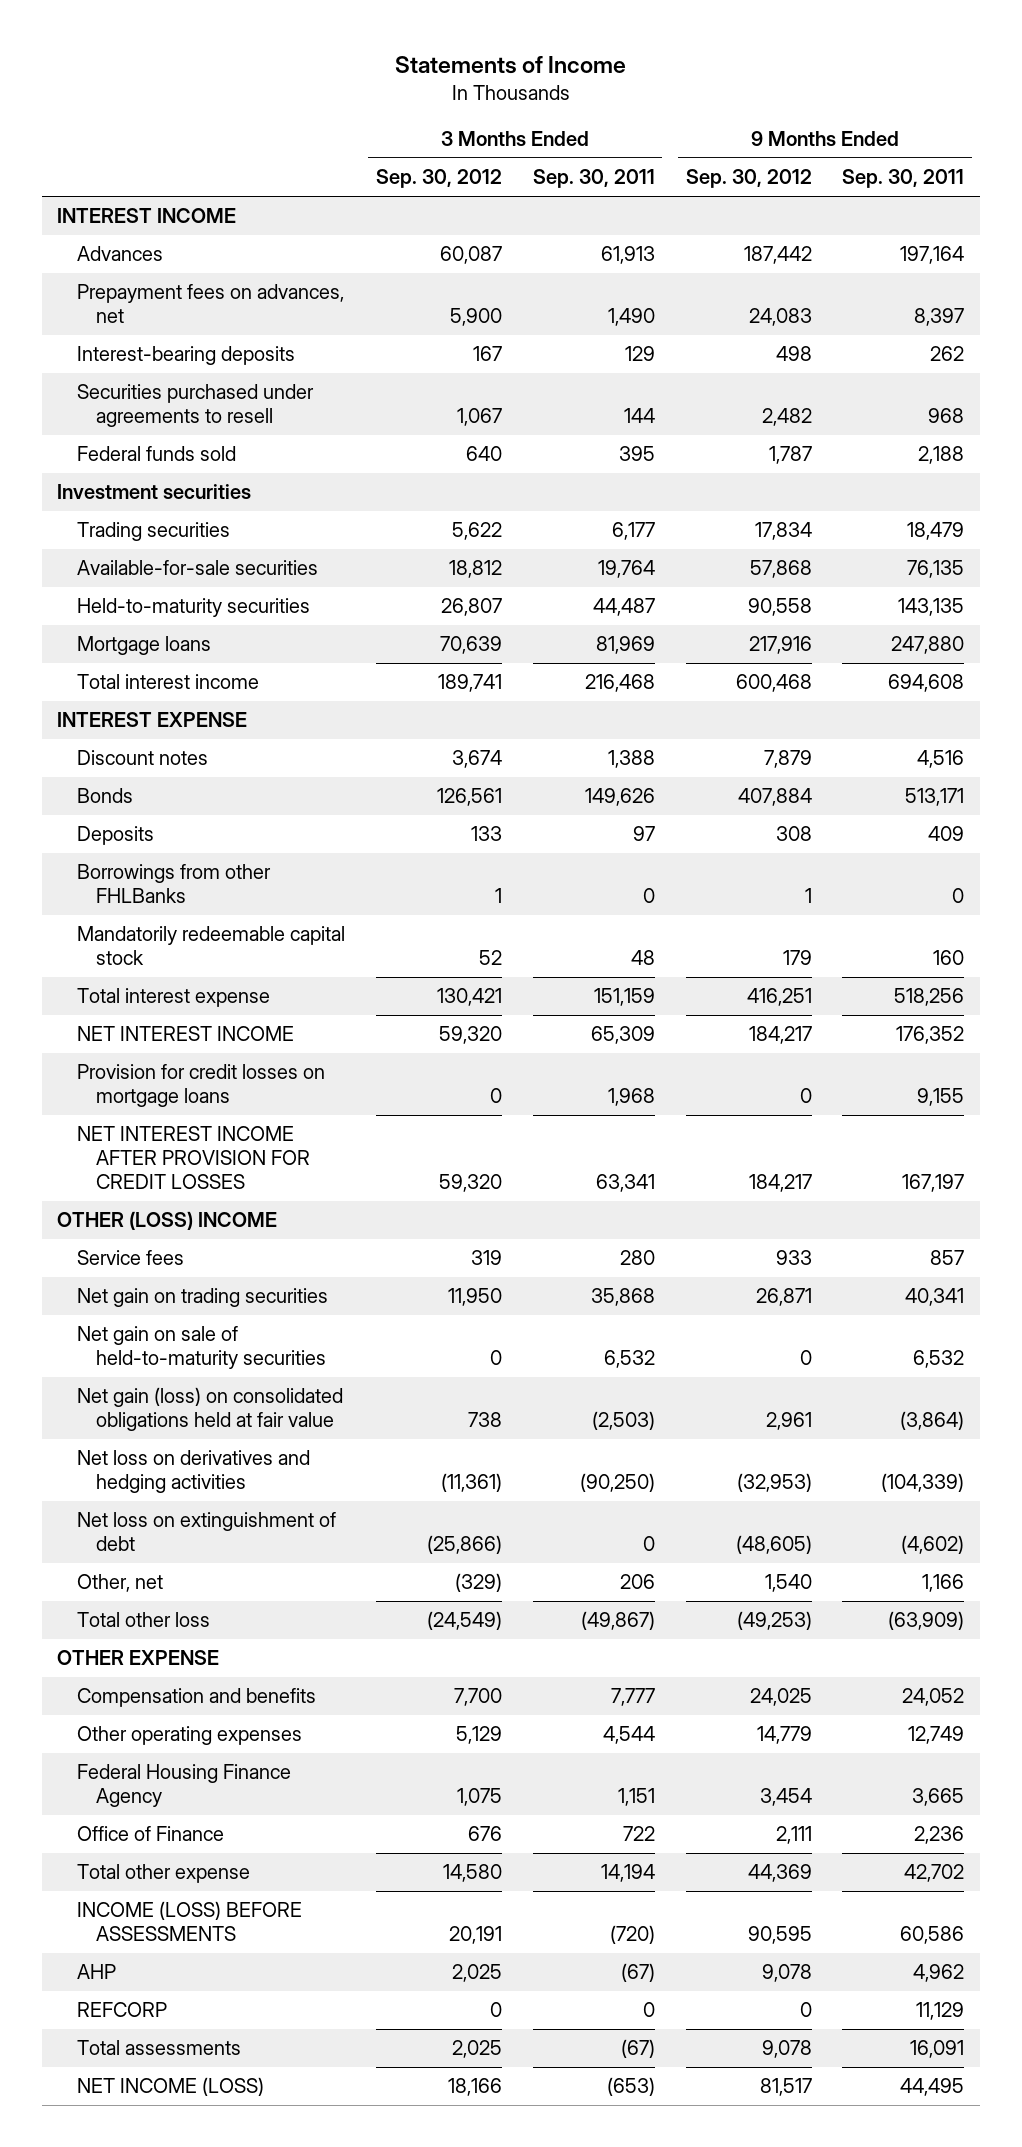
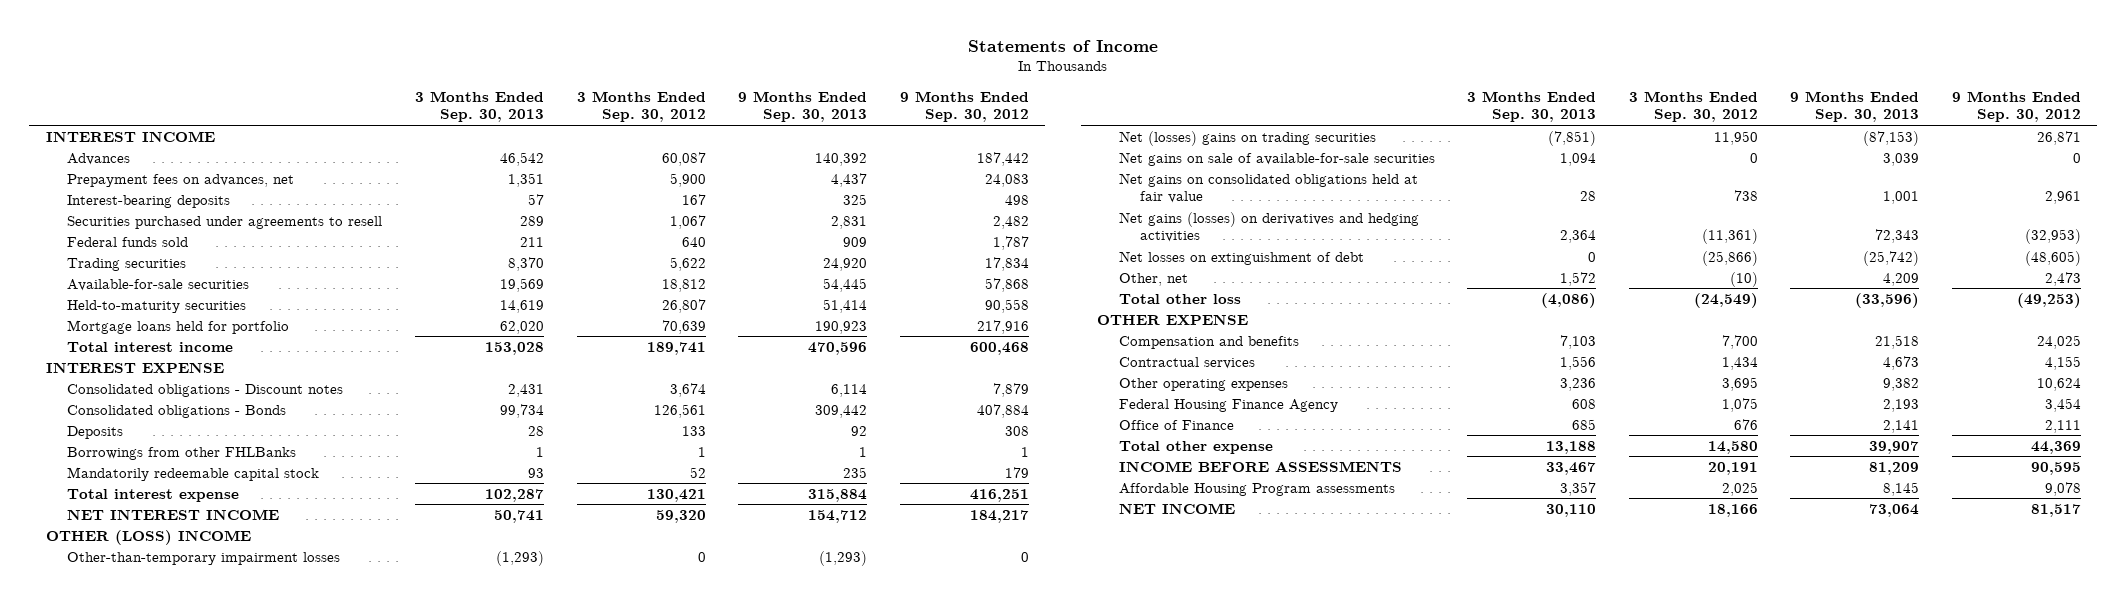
[532,169,655,189] Sep. 30, 2011 -> none
[842,169,965,189] Sep. 30, 2011 -> none
none -> [415,90,545,123] 3 Months Ended Sep. 30, 2013
none -> [738,90,868,123] 9 Months Ended Sep. 30, 2013
[57,484,252,500] Investment securities -> none
[76,636,211,656] Mortgage loans -> [66,319,289,334] Mortgage loans held for portfolio
[76,750,208,766] Discount notes -> [66,383,343,397] Consolidated obligations - Discount notes
[76,788,133,804] Bonds -> [66,404,286,418] Consolidated obligations - Bonds
[76,1064,325,1108] Provision for credit losses on mortgage loans -> none
[76,1126,311,1189] NET INTEREST INCOME AFTER PROVISION FOR CREDIT LOSSES -> none
[76,1250,184,1266] Service fees -> none
none -> [66,551,340,565] Other-than-temporary impairment losses
[76,1288,328,1308] Net gain on trading securities -> [1118,130,1376,146] Net (losses) gains on trading securities
[76,1326,327,1370] Net gain on sale of held-to-maturity securities -> [1118,151,1435,166] Net gains on sale of available-for-sale securities
[76,1387,343,1432] Net gain (loss) on consolidated obligations held at fair value -> [1118,172,1418,204] Net gains on consolidated obligations held at fair value
[76,1450,310,1494] Net loss on derivatives and hedging activities -> [1118,211,1419,243] Net gains (losses) on derivatives and hedging activities
[76,1512,336,1552] Net loss on extinguishment of debt -> [1118,250,1364,265] Net losses on extinguishment of debt
[454,1573,502,1593] (329) -> [1729,271,1758,287] (10)
[764,1574,812,1593] 1,540 -> [2044,271,2081,286] 2,473
none -> [1118,356,1255,369] Contractual services
[455,1726,502,1745] 5,129 -> [1721,376,1758,391] 3,695
[756,1726,812,1745] 14,779 -> [2036,377,2081,391] 10,624
[76,2002,167,2018] REFCORP -> none
[76,2040,241,2056] Total assessments -> none
[76,1901,302,1942] INCOME (LOSS) BEFORE ASSESSMENTS -> [1118,460,1402,472] INCOME BEFORE ASSESSMENTS
[76,1964,116,1980] AHP -> [1118,482,1395,496] Affordable Housing Program assessments
[76,2077,264,2097] NET INCOME (LOSS) -> [1118,502,1235,514] NET INCOME

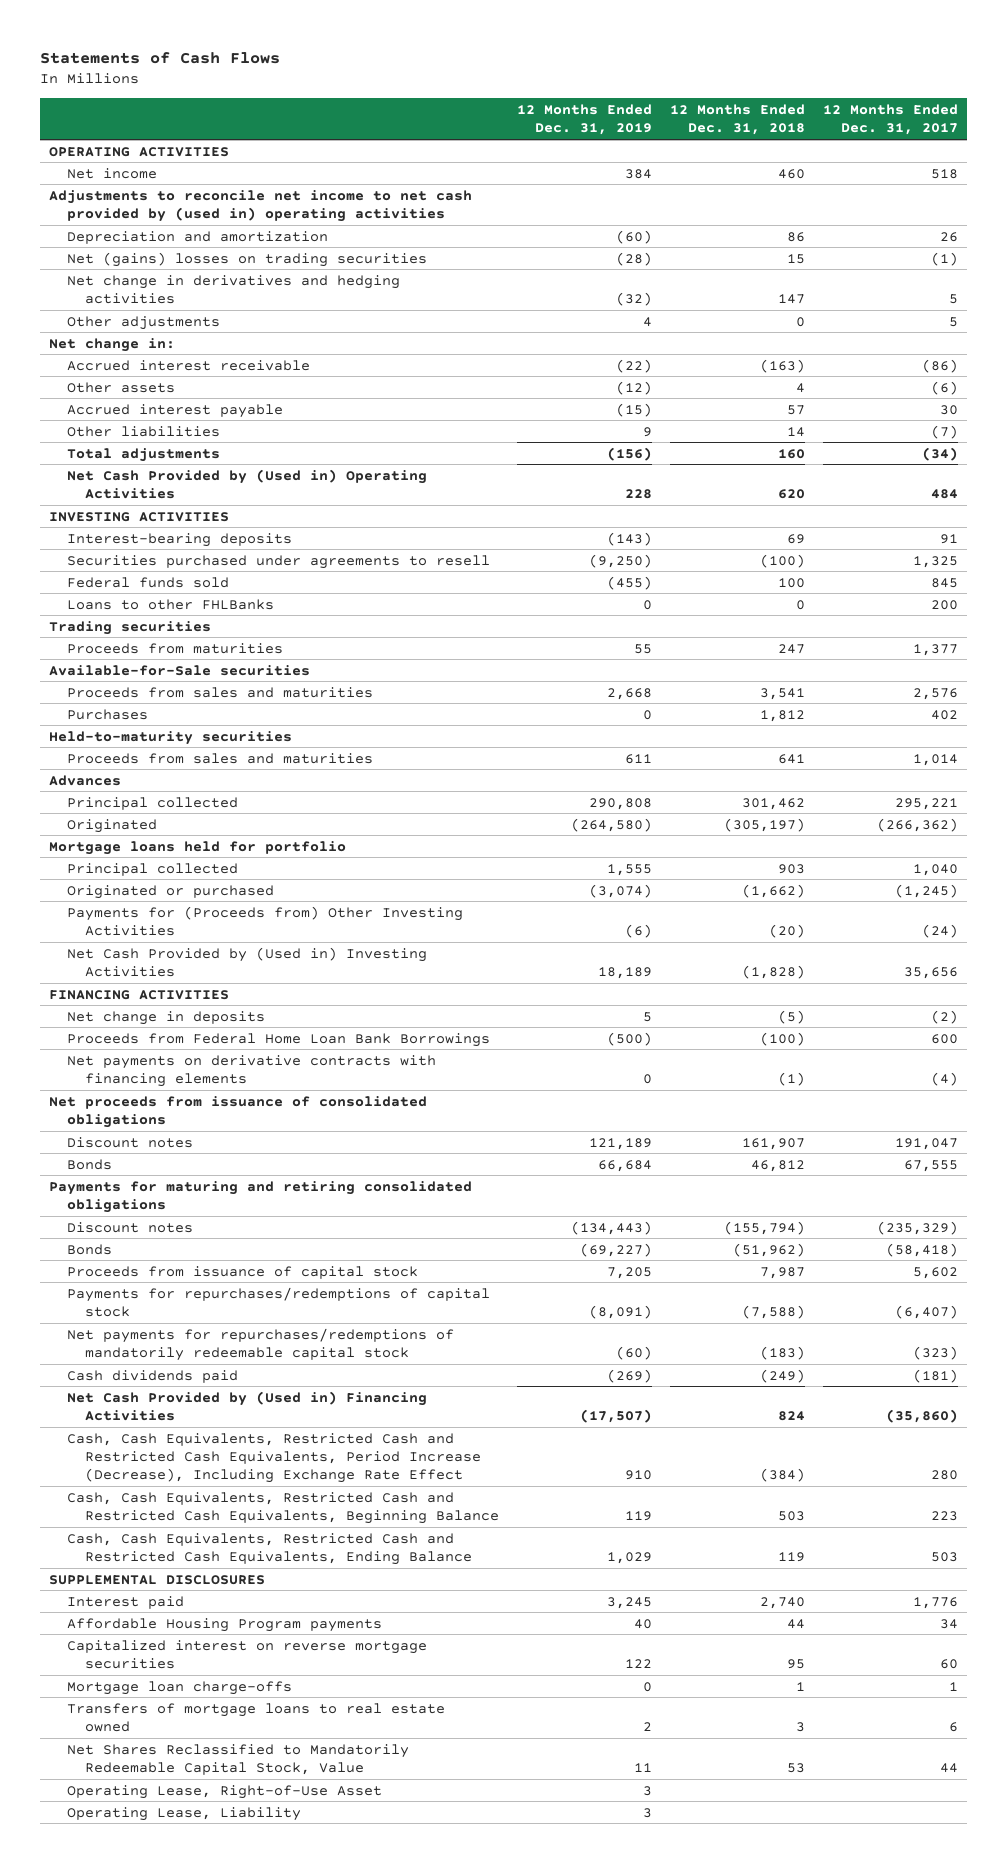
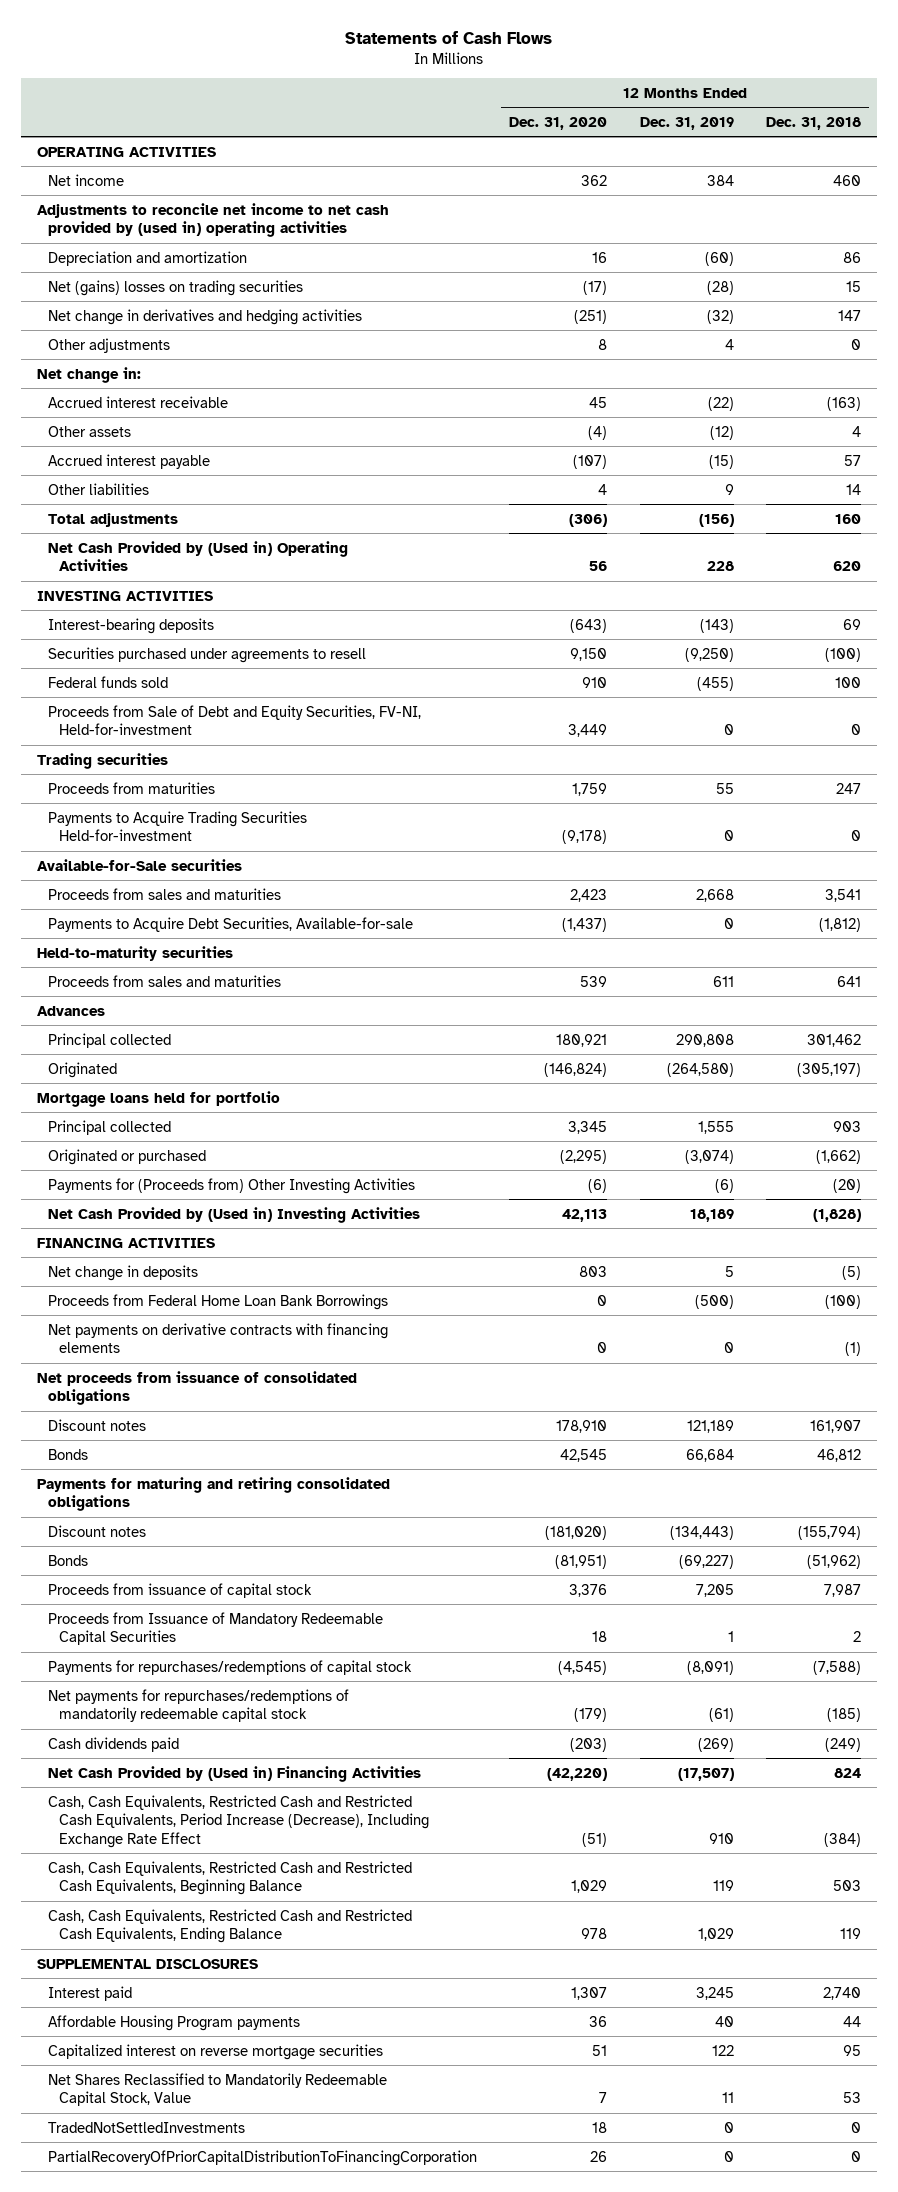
[823,103,959,136] 12 Months Ended Dec. 31, 2017 -> none
none -> [509,116,608,130] Dec. 31, 2020
[67,598,275,610] Loans to other FHLBanks -> none
none -> [48,704,422,736] Proceeds from Sale of Debt and Equity Securities, FV-NI, Held-for-investment
none -> [48,810,308,842] Payments to Acquire Trading Securities Held-for-investment
[67,708,149,720] Purchases -> none
none -> [48,916,414,932] Payments to Acquire Debt Securities, Available-for-sale
none -> [48,1611,384,1646] Proceeds from Issuance of Mandatory Redeemable Capital Securities
[616,1345,653,1360] (60) -> [708,1708,734,1723] (61)
[760,1345,806,1360] (183) -> [827,1708,862,1723] (185)
[67,1680,293,1695] Mortgage loan charge-offs -> none
[67,1702,446,1732] Transfers of mortgage loans to real estate owned -> none
[67,1784,383,1799] Operating Lease, Right-of-Use Asset -> none
[67,1806,302,1821] Operating Lease, Liability -> none
none -> [48,2121,246,2133] TradedNotSettledInvestments
none -> [48,2149,478,2166] PartialRecoveryOfPriorCapitalDistributionToFinancingCorporation

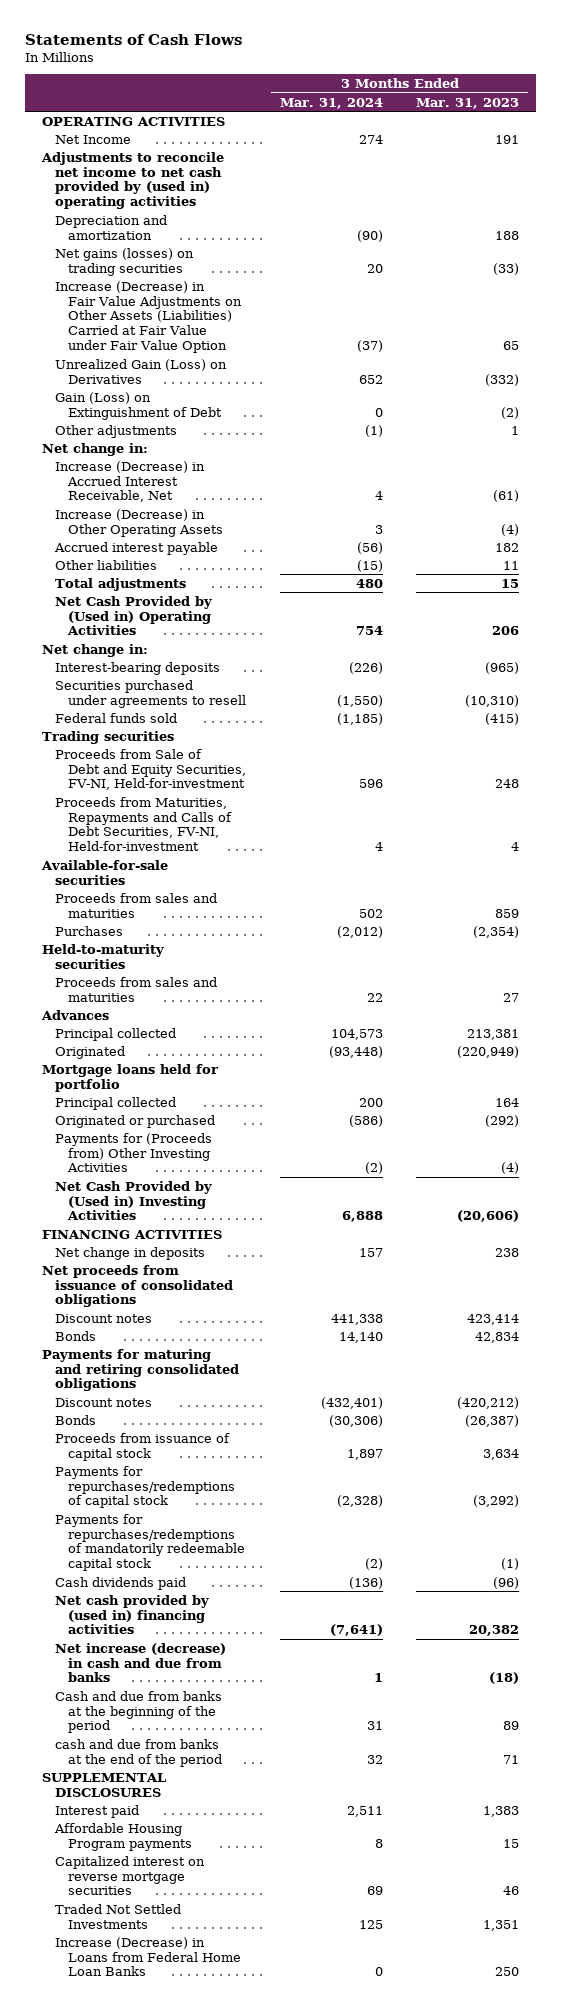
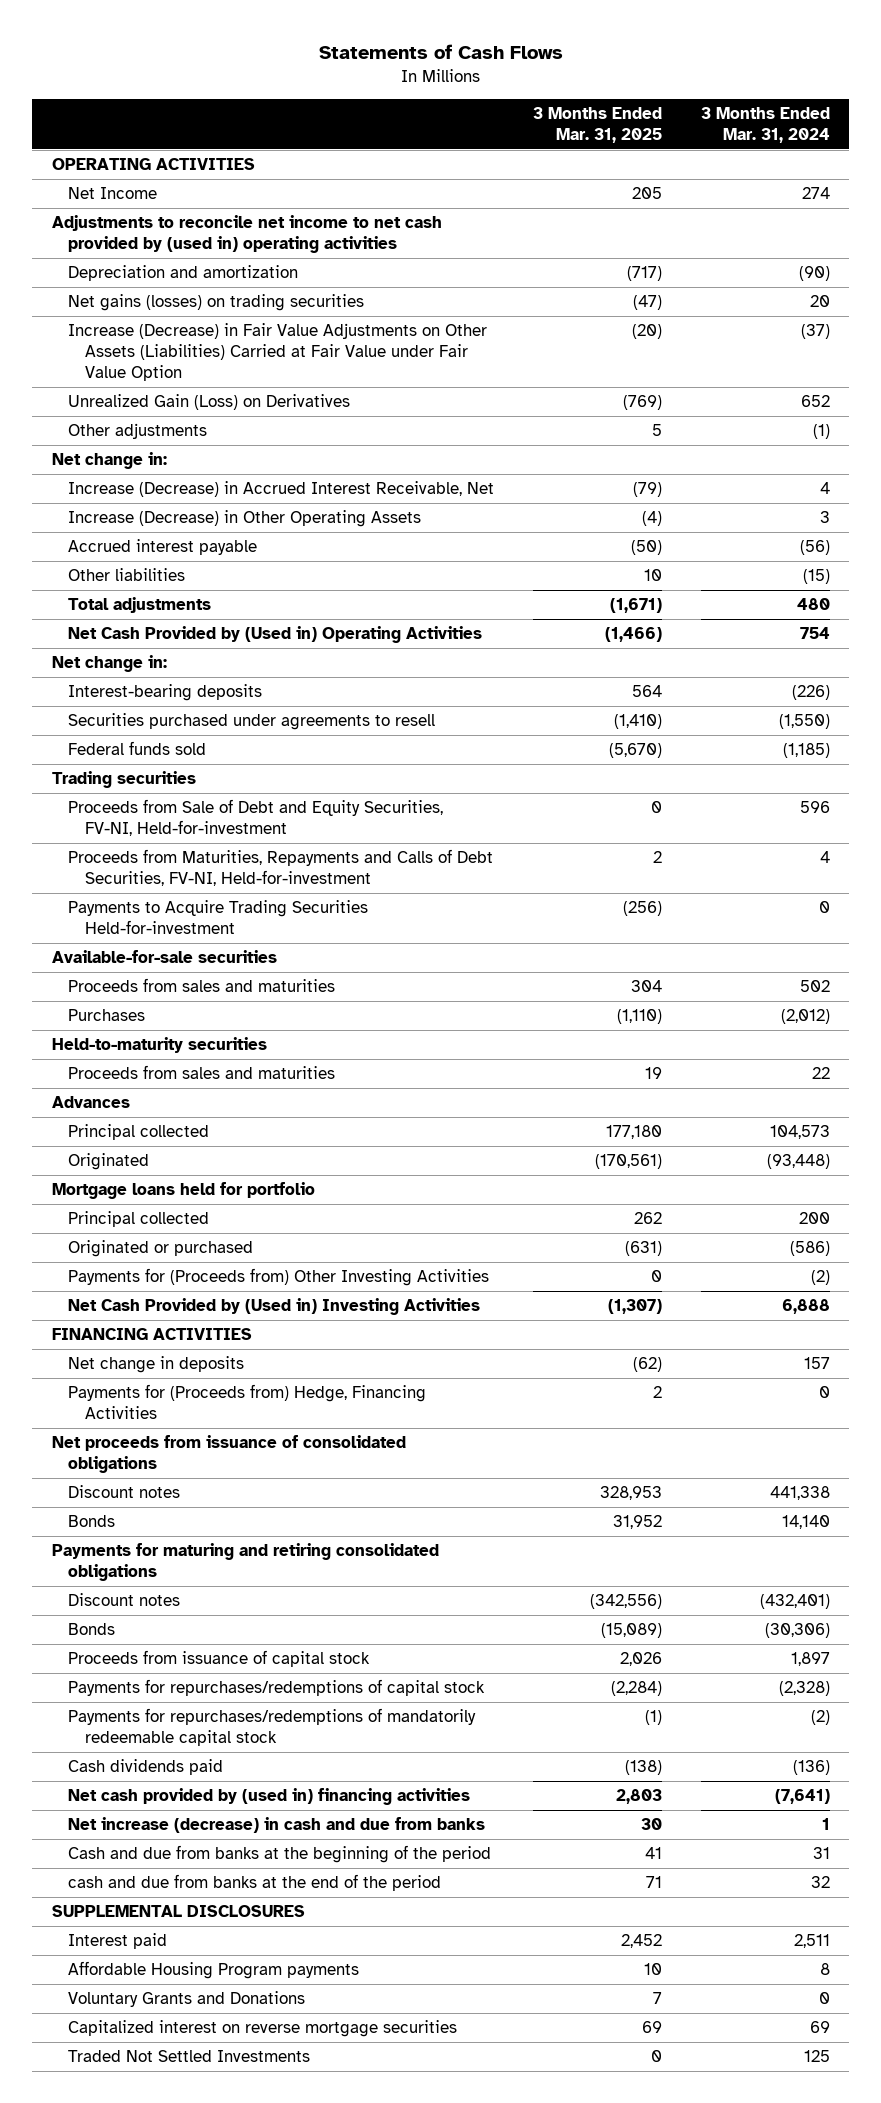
[416,97,520,109] Mar. 31, 2023 -> none
none -> [532,106,662,144] 3 Months Ended Mar. 31, 2025
[55,391,222,420] Gain (Loss) on Extinguishment of Debt -> none
none -> [68,900,369,935] Payments to Acquire Trading Securities Held-for-investment
none -> [68,1384,427,1420] Payments for (Proceeds from) Hedge, Financing Activities
none -> [68,1991,306,2008] Voluntary Grants and Donations
[55,1936,241,1977] Increase (Decrease) in Loans from Federal Home Loan Banks -> none

